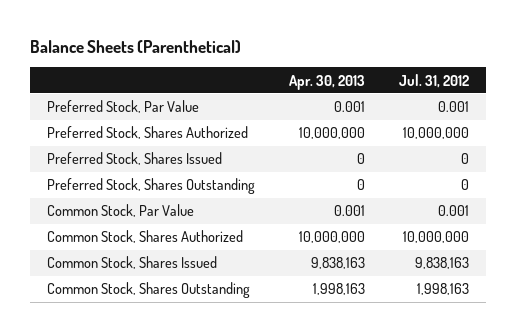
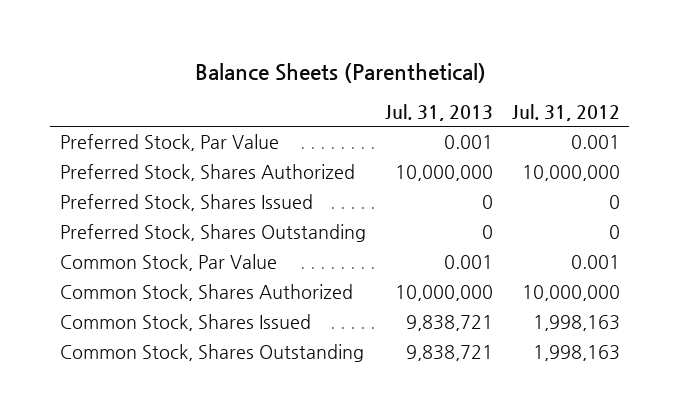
[289,74,366,90] Apr. 30, 2013 -> none
none -> [384,103,493,121] Jul. 31, 2013
[415,257,470,270] 9,838,163 -> [532,315,620,332] 1,998,163

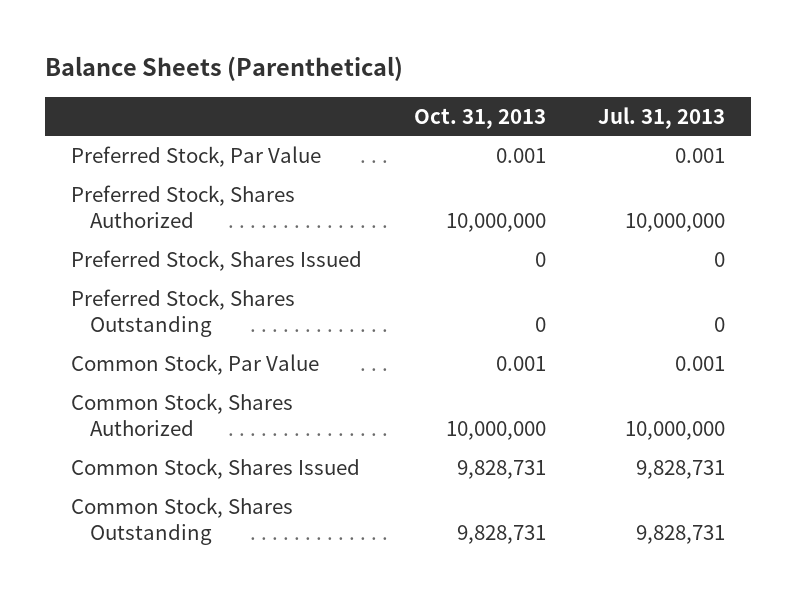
[511,103,620,121] Jul. 31, 2012 -> none
none -> [413,107,546,129] Oct. 31, 2013
[405,315,493,332] 9,838,721 -> [635,459,725,479] 9,828,731
[405,345,493,362] 9,838,721 -> [635,524,725,544] 9,828,731

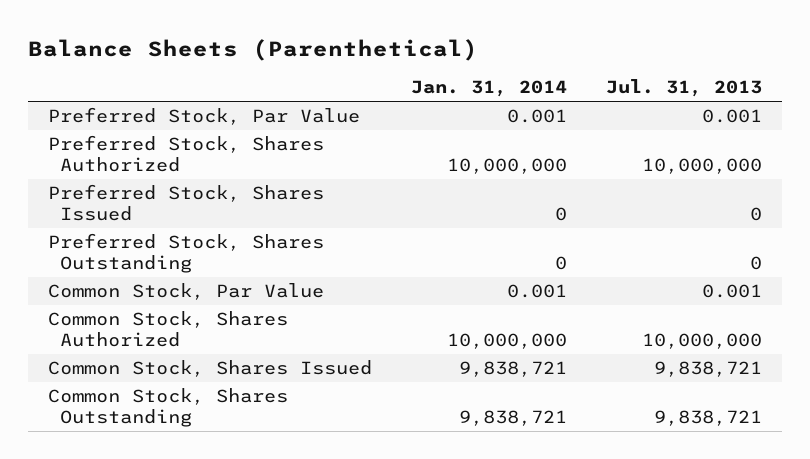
[413,107,546,129] Oct. 31, 2013 -> none
none -> [410,80,567,98] Jan. 31, 2014
[635,459,725,479] 9,828,731 -> [654,361,763,378] 9,838,721
[635,524,725,544] 9,828,731 -> [654,409,763,426] 9,838,721

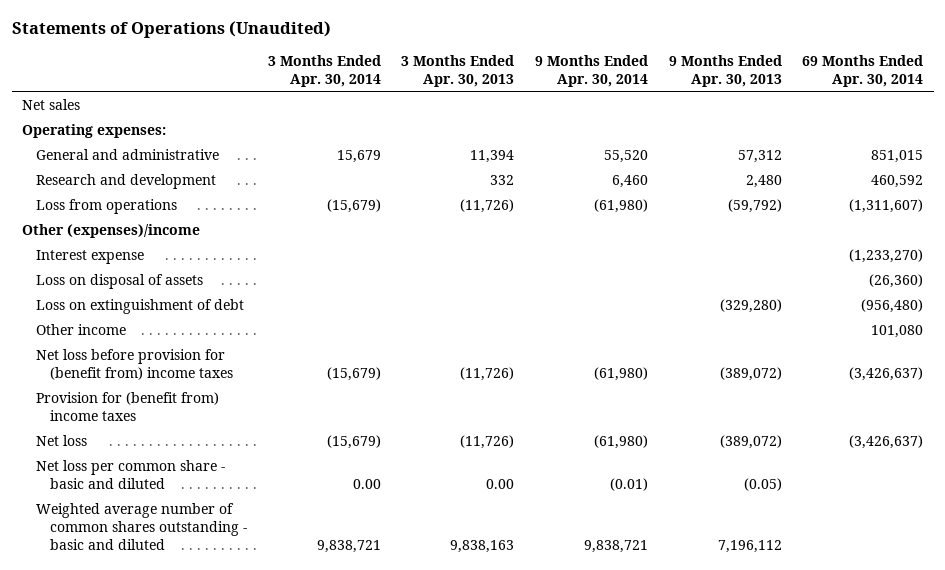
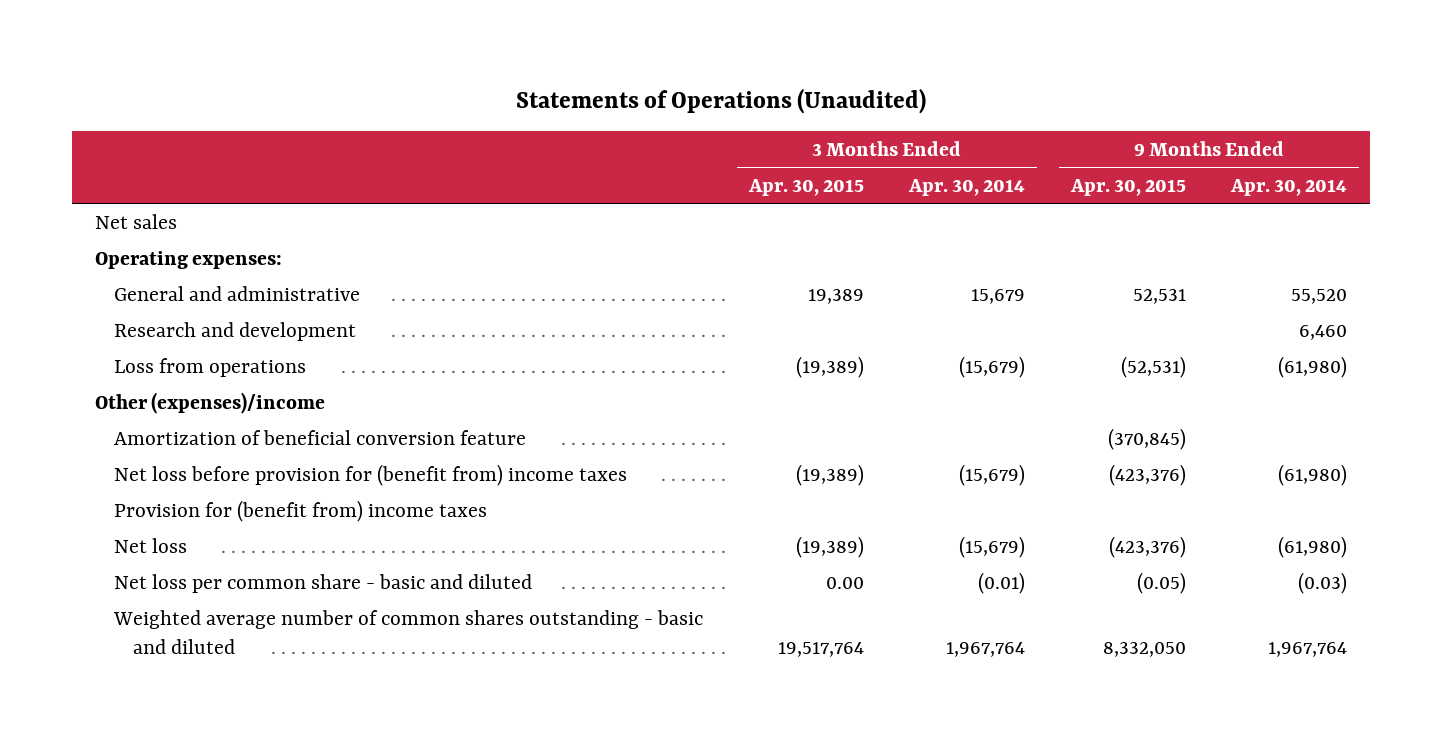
[401,54,515,87] 3 Months Ended Apr. 30, 2013 -> none
[668,54,782,87] 9 Months Ended Apr. 30, 2013 -> none
[802,54,924,87] 69 Months Ended Apr. 30, 2014 -> none
none -> [747,178,864,196] Apr. 30, 2015
none -> [1069,178,1186,196] Apr. 30, 2015
[35,249,144,264] Interest expense -> none
[35,273,203,289] Loss on disposal of assets -> none
[35,298,244,314] Loss on extinguishment of debt -> none
[35,323,126,335] Other income -> none
none -> [113,429,526,445] Amortization of beneficial conversion feature
[352,478,381,489] 0.00 -> [978,571,1026,594] (0.01)
[609,477,648,491] (0.01) -> [1298,571,1348,594] (0.03)
[316,540,381,554] 9,838,721 -> [946,641,1026,657] 1,967,764
[583,540,648,554] 9,838,721 -> [1268,641,1348,657] 1,967,764

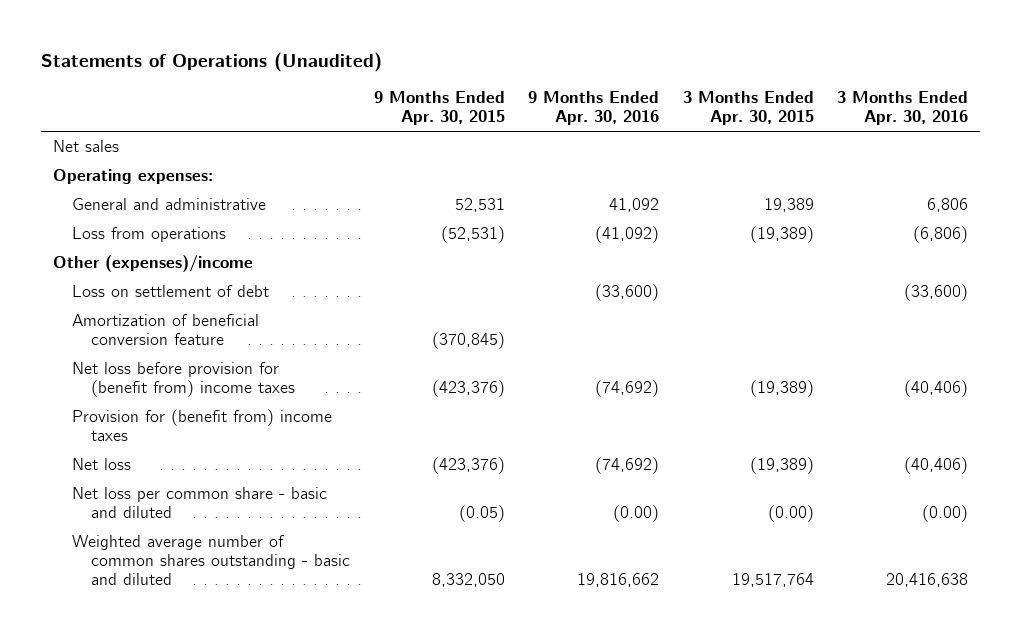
[908,178,1026,196] Apr. 30, 2014 -> none
[1230,178,1348,196] Apr. 30, 2014 -> none
none -> [528,91,660,126] 9 Months Ended Apr. 30, 2016
none -> [837,91,969,126] 3 Months Ended Apr. 30, 2016
[113,321,356,341] Research and development -> none
none -> [72,285,270,298] Loss on settlement of debt
[825,576,864,589] 0.00 -> [767,505,814,523] (0.00)

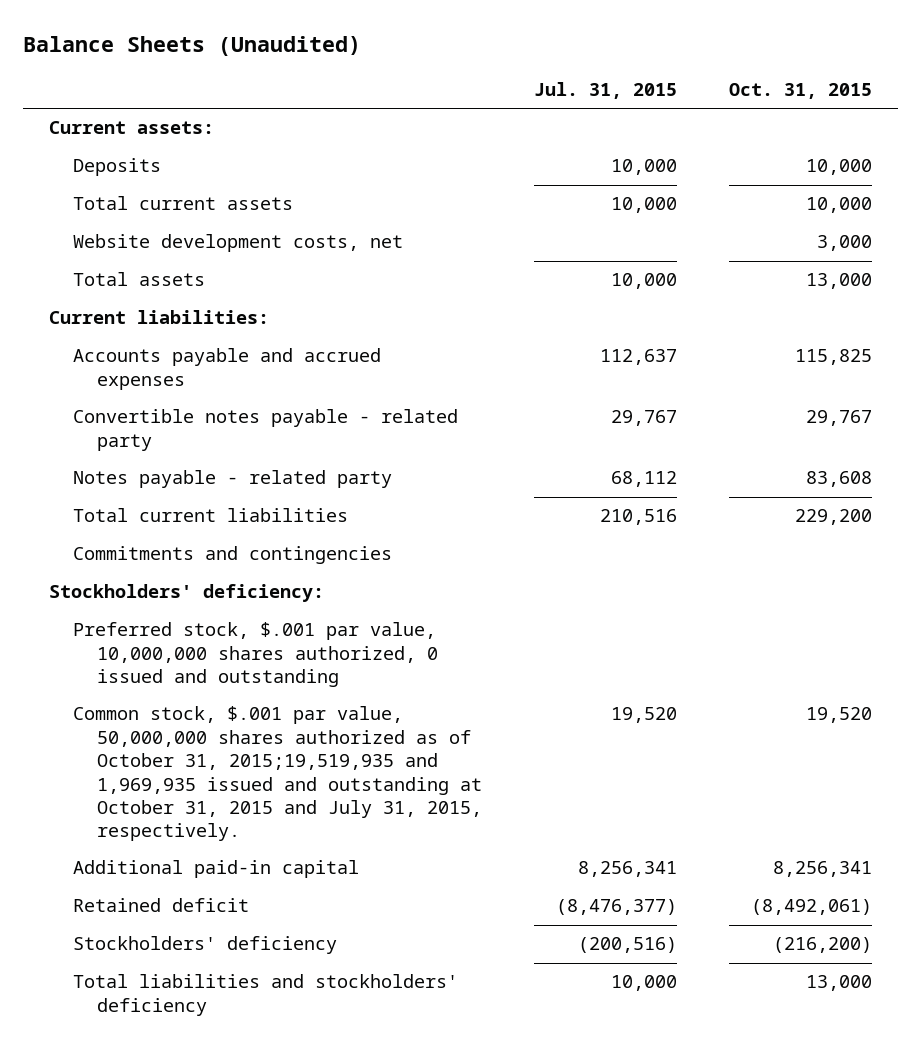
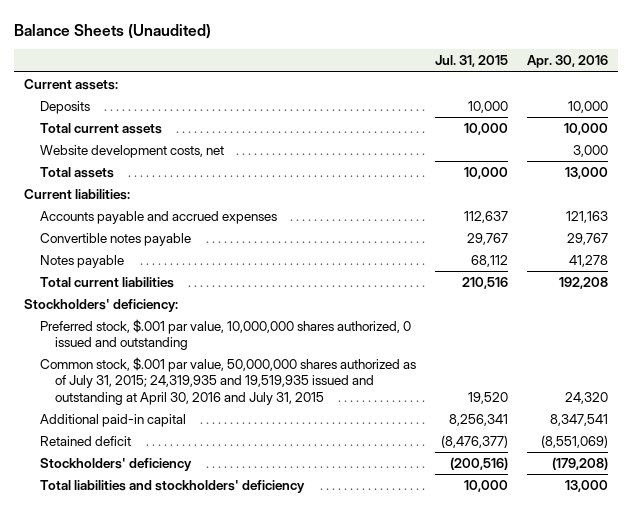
[728,83,872,100] Oct. 31, 2015 -> none
none -> [527,55,609,69] Apr. 30, 2016
[73,409,459,451] Convertible notes payable - related party -> [39,233,191,247] Convertible notes payable
[73,470,393,489] Notes payable - related party -> [39,255,124,269] Notes payable
[73,546,393,565] Commitments and contingencies -> none
[73,706,483,842] Common stock, $.001 par value, 50,000,000 shares authorized as of October 31, 2015;19,519,935 and 1,969,935 issued and outstanding at October 31, 2015 and July 31, 2015, respectively. -> [39,357,416,405] Common stock, $.001 par value, 50,000,000 shares authorized as of July 31, 2015; 24,319,935 and 19,519,935 issued and outstanding at April 30, 2016 and July 31, 2015

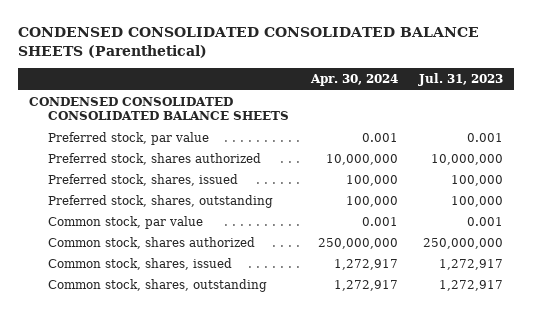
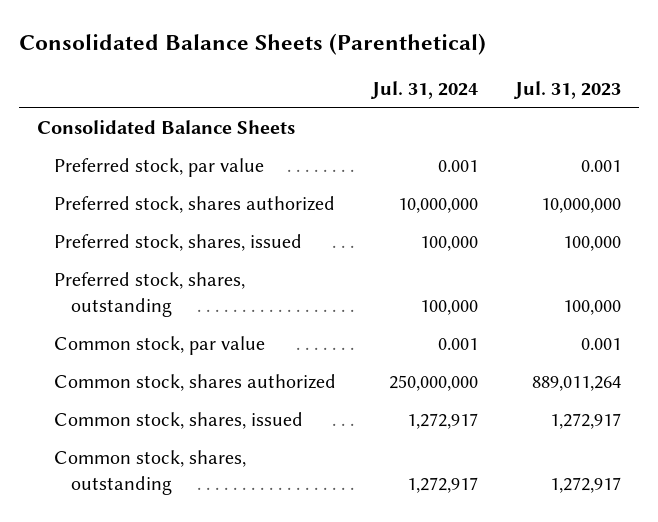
[18,27,480,59] CONDENSED CONSOLIDATED CONSOLIDATED BALANCE SHEETS (Parenthetical) -> [19,32,487,55] Consolidated Balance Sheets (Parenthetical)
[309,74,398,87] Apr. 30, 2024 -> none
none -> [370,81,479,100] Jul. 31, 2024
[29,97,290,121] CONDENSED CONSOLIDATED CONSOLIDATED BALANCE SHEETS -> [37,120,296,135] Consolidated Balance Sheets
[423,238,504,250] 250,000,000 -> [531,376,621,392] 889,011,264

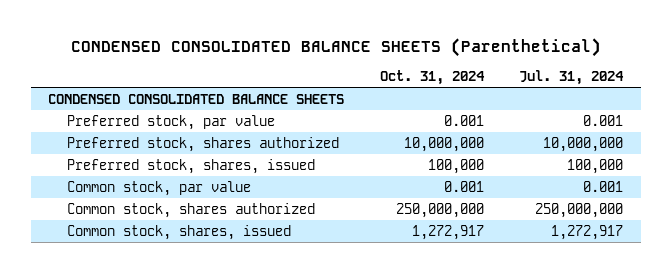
[19,32,487,55] Consolidated Balance Sheets (Parenthetical) -> [70,37,601,57] CONDENSED CONSOLIDATED BALANCE SHEETS (Parenthetical)
[512,81,621,100] Jul. 31, 2023 -> none
none -> [379,69,485,85] Oct. 31, 2024
[37,120,296,135] Consolidated Balance Sheets -> [48,93,345,104] CONDENSED CONSOLIDATED BALANCE SHEETS
[53,272,245,317] Preferred stock, shares, outstanding -> none
[53,450,246,495] Common stock, shares, outstanding -> none

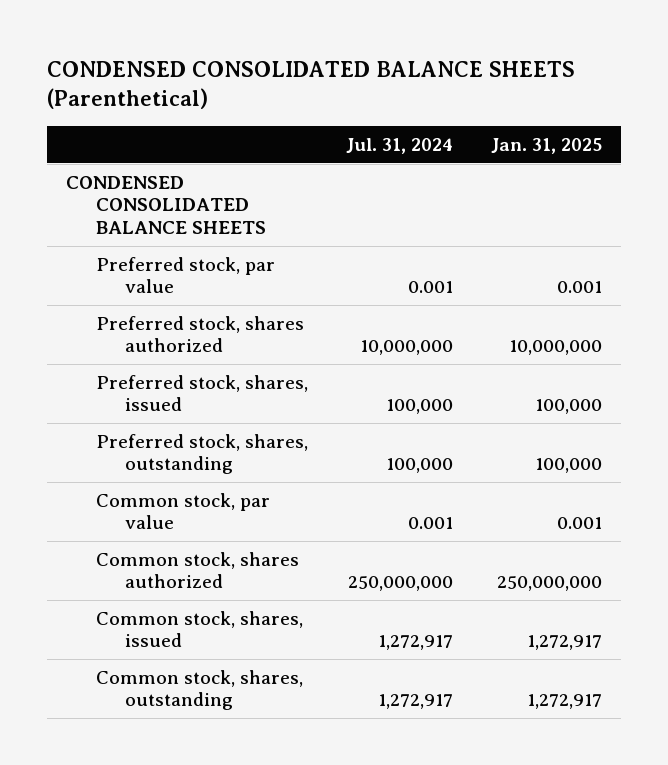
[379,69,485,85] Oct. 31, 2024 -> none
none -> [490,137,602,154] Jan. 31, 2025
none -> [95,434,308,475] Preferred stock, shares, outstanding
none -> [95,670,303,711] Common stock, shares, outstanding

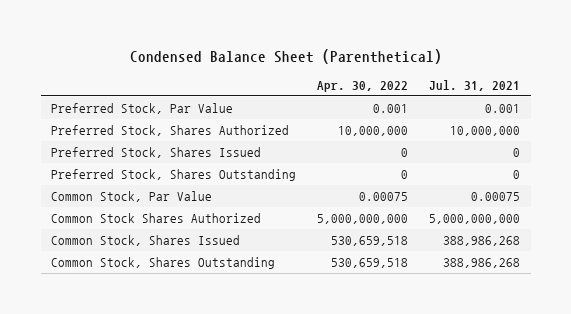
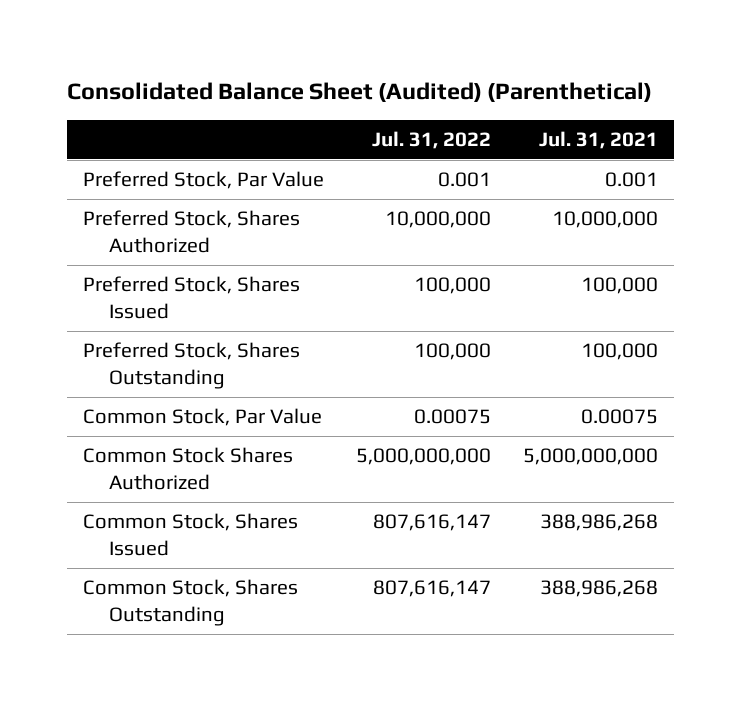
[129,48,442,64] Condensed Balance Sheet (Parenthetical) -> [67,82,653,103] Consolidated Balance Sheet (Audited) (Parenthetical)
[317,80,409,92] Apr. 30, 2022 -> none
none -> [371,130,491,149] Jul. 31, 2022
[513,147,521,157] 0 -> [580,277,658,295] 100,000
[513,169,521,179] 0 -> [580,343,658,361] 100,000

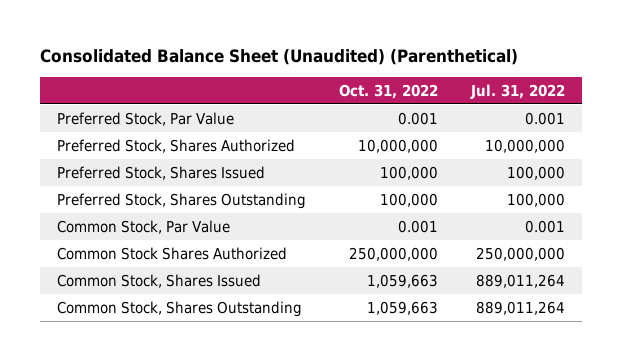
[67,82,653,103] Consolidated Balance Sheet (Audited) (Parenthetical) -> [40,49,519,66] Consolidated Balance Sheet (Unaudited) (Parenthetical)
[538,130,658,149] Jul. 31, 2021 -> none
none -> [339,83,439,99] Oct. 31, 2022
[413,409,491,425] 0.00075 -> [525,219,566,233] 0.001
[355,448,491,466] 5,000,000,000 -> [476,246,566,261] 250,000,000
[372,514,491,532] 807,616,147 -> [476,273,566,288] 889,011,264
[372,580,491,598] 807,616,147 -> [476,300,566,315] 889,011,264

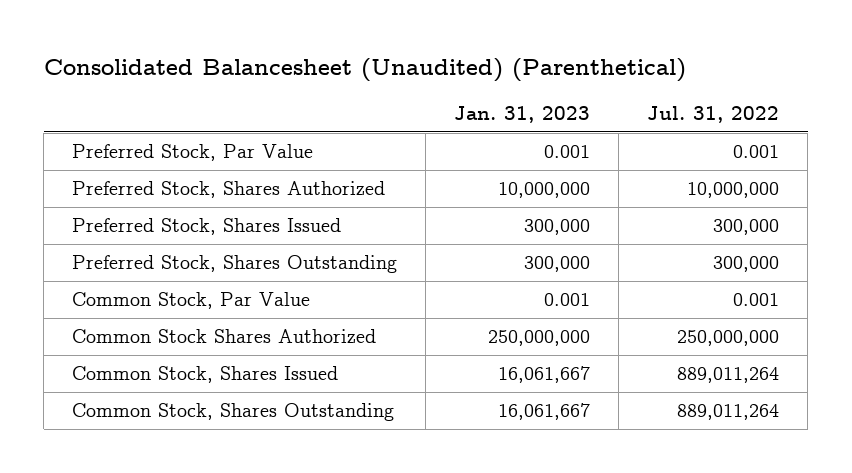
[40,49,519,66] Consolidated Balance Sheet (Unaudited) (Parenthetical) -> [43,57,686,82] Consolidated Balancesheet (Unaudited) (Parenthetical)
[339,83,439,99] Oct. 31, 2022 -> none
none -> [454,106,591,124] Jan. 31, 2023
[507,165,566,180] 100,000 -> [713,219,780,236] 300,000
[507,192,566,207] 100,000 -> [713,256,780,273] 300,000

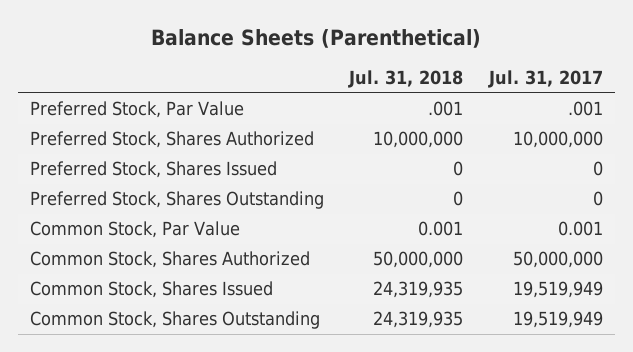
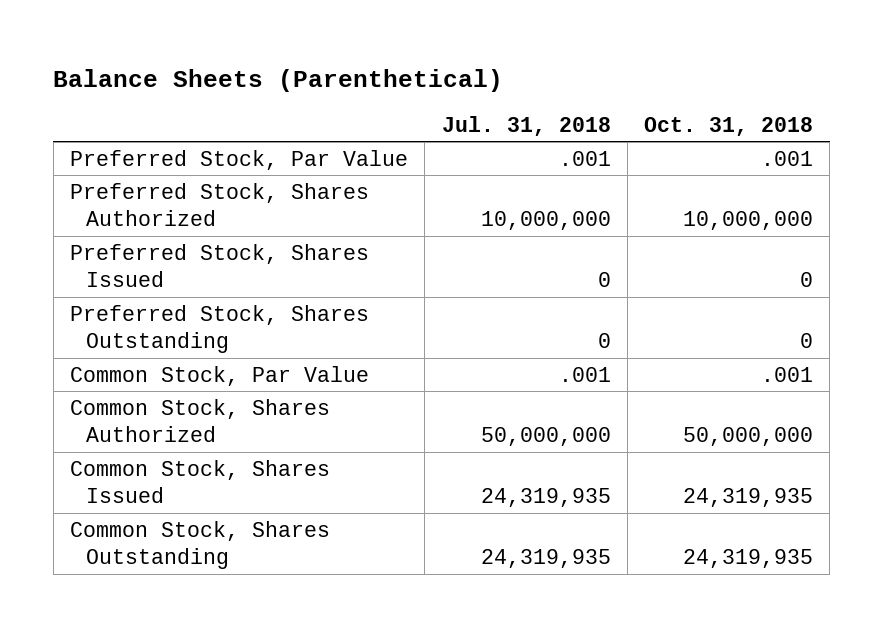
[487,70,603,89] Jul. 31, 2017 -> none
none -> [644,116,814,136] Oct. 31, 2018
[418,221,464,237] 0.001 -> [558,366,611,382] .001

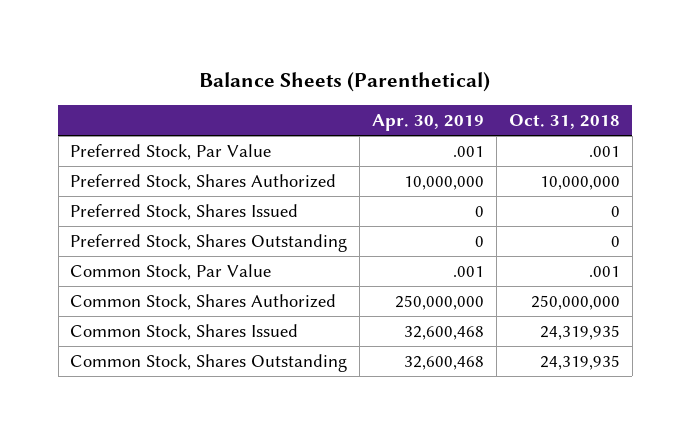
[441,115,611,136] Jul. 31, 2018 -> none
none -> [372,114,485,132] Apr. 30, 2019
[683,427,814,447] 50,000,000 -> [530,295,620,311] 250,000,000

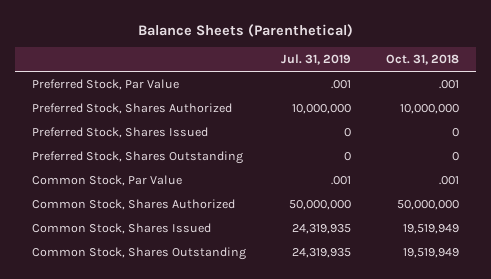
[372,114,485,132] Apr. 30, 2019 -> none
none -> [281,54,352,66] Jul. 31, 2019
[530,295,620,311] 250,000,000 -> [397,199,460,210] 50,000,000
[539,325,620,341] 24,319,935 -> [403,223,460,234] 19,519,949
[539,355,620,371] 24,319,935 -> [403,247,460,258] 19,519,949

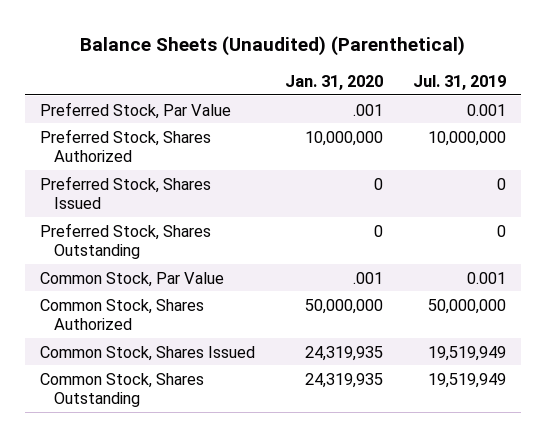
[137,23,353,37] Balance Sheets (Parenthetical) -> [80,35,466,56] Balance Sheets (Unaudited) (Parenthetical)
[386,54,460,66] Oct. 31, 2018 -> none
none -> [285,74,384,90] Jan. 31, 2020
[331,79,352,89] .001 -> [467,103,507,116] 0.001
[331,175,352,185] .001 -> [467,271,507,284] 0.001
[292,223,352,234] 24,319,935 -> [428,345,507,361] 19,519,949
[292,247,352,258] 24,319,935 -> [428,372,507,388] 19,519,949

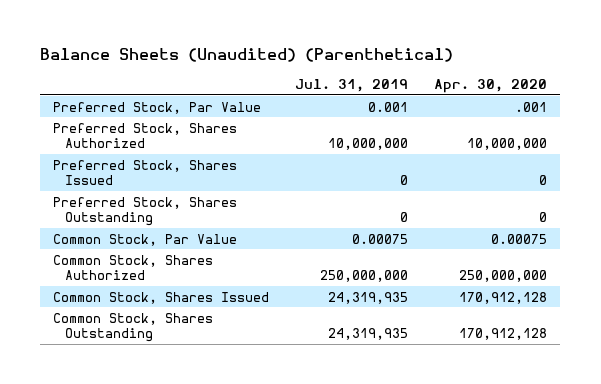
[285,74,384,90] Jan. 31, 2020 -> none
none -> [434,79,548,94] Apr. 30, 2020
[467,271,507,284] 0.001 -> [352,233,409,244] 0.00075
[428,298,507,314] 50,000,000 -> [320,270,409,283] 250,000,000
[428,345,507,361] 19,519,949 -> [328,291,409,304] 24,319,935
[428,372,507,388] 19,519,949 -> [328,328,409,341] 24,319,935

